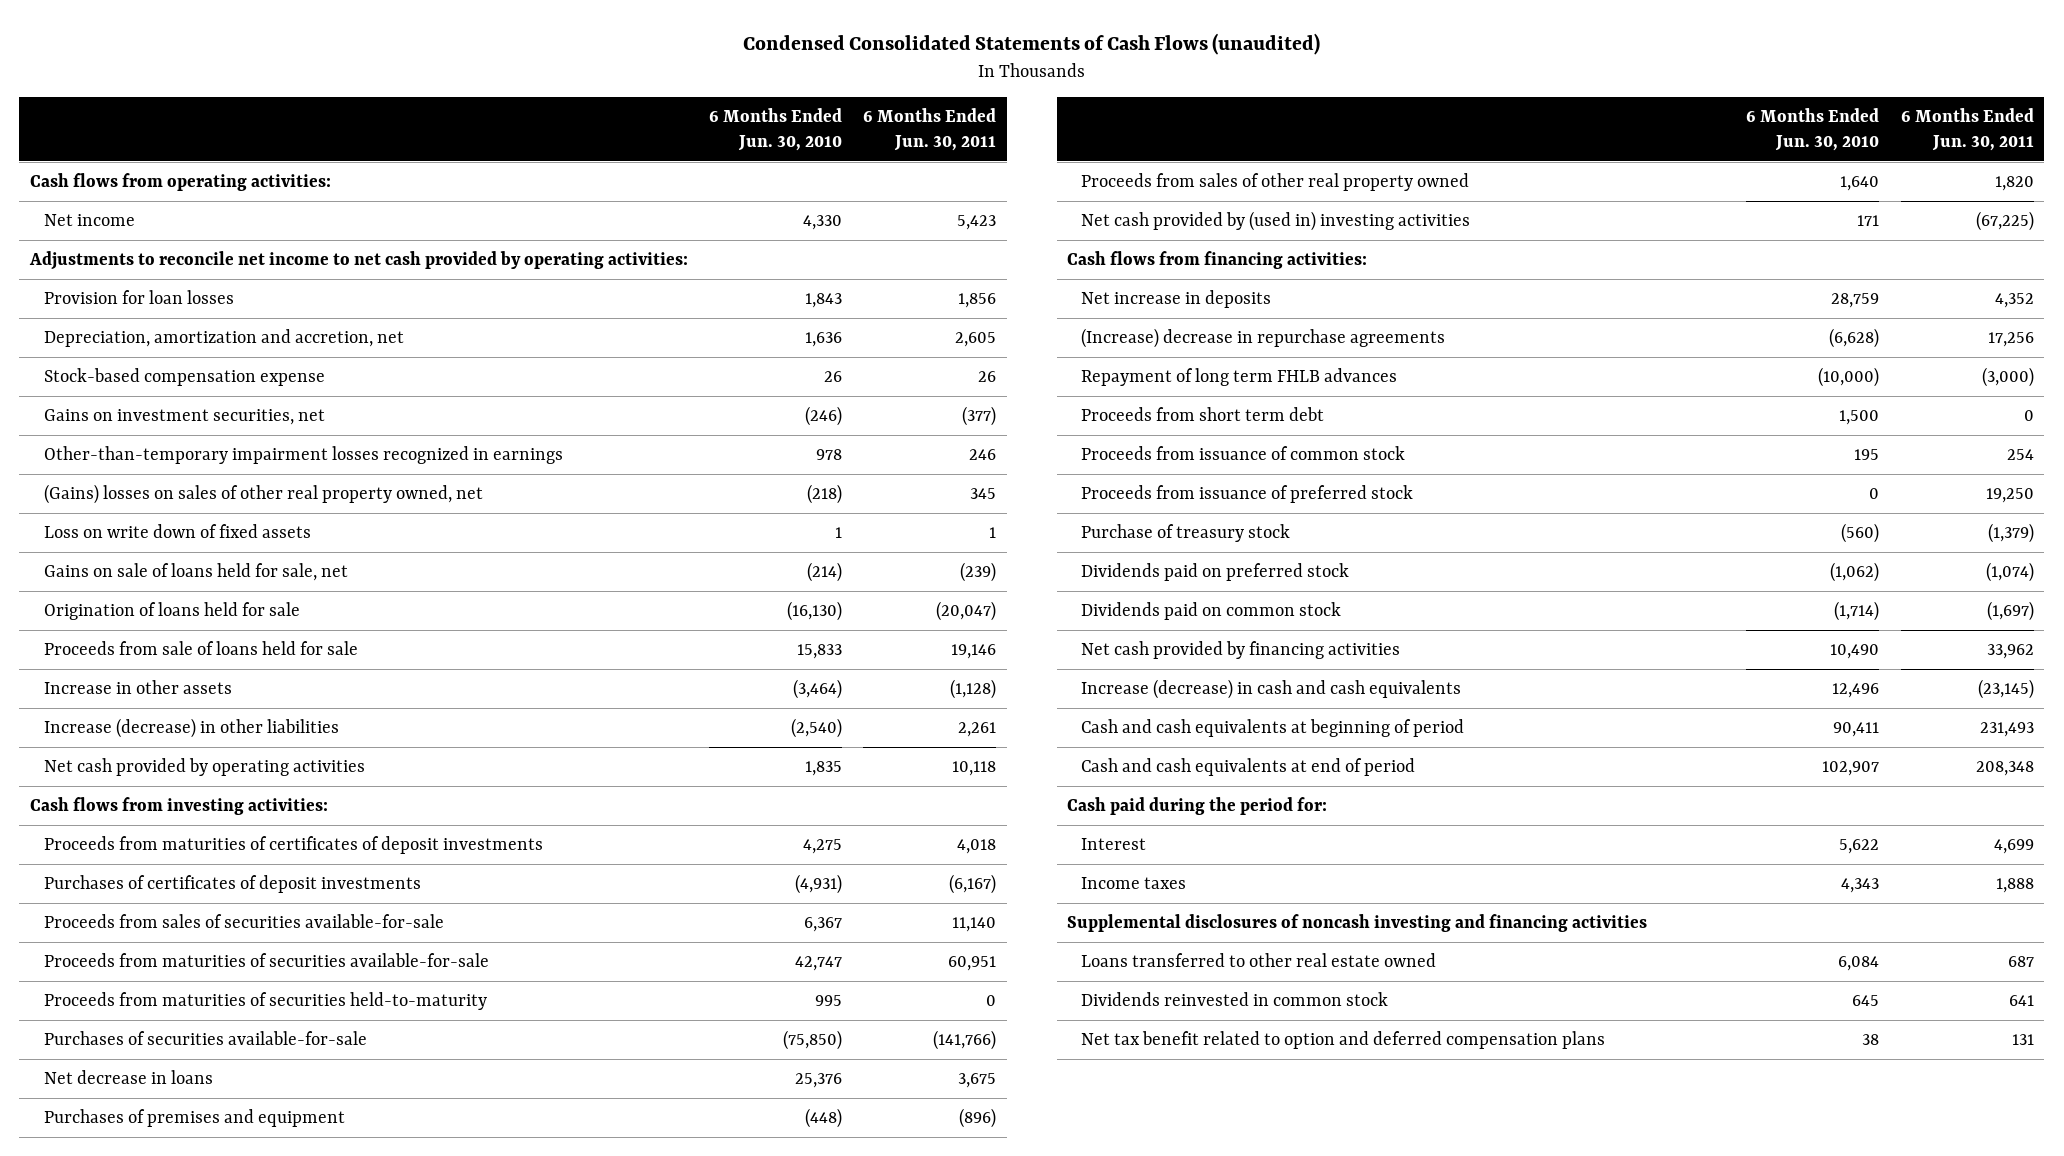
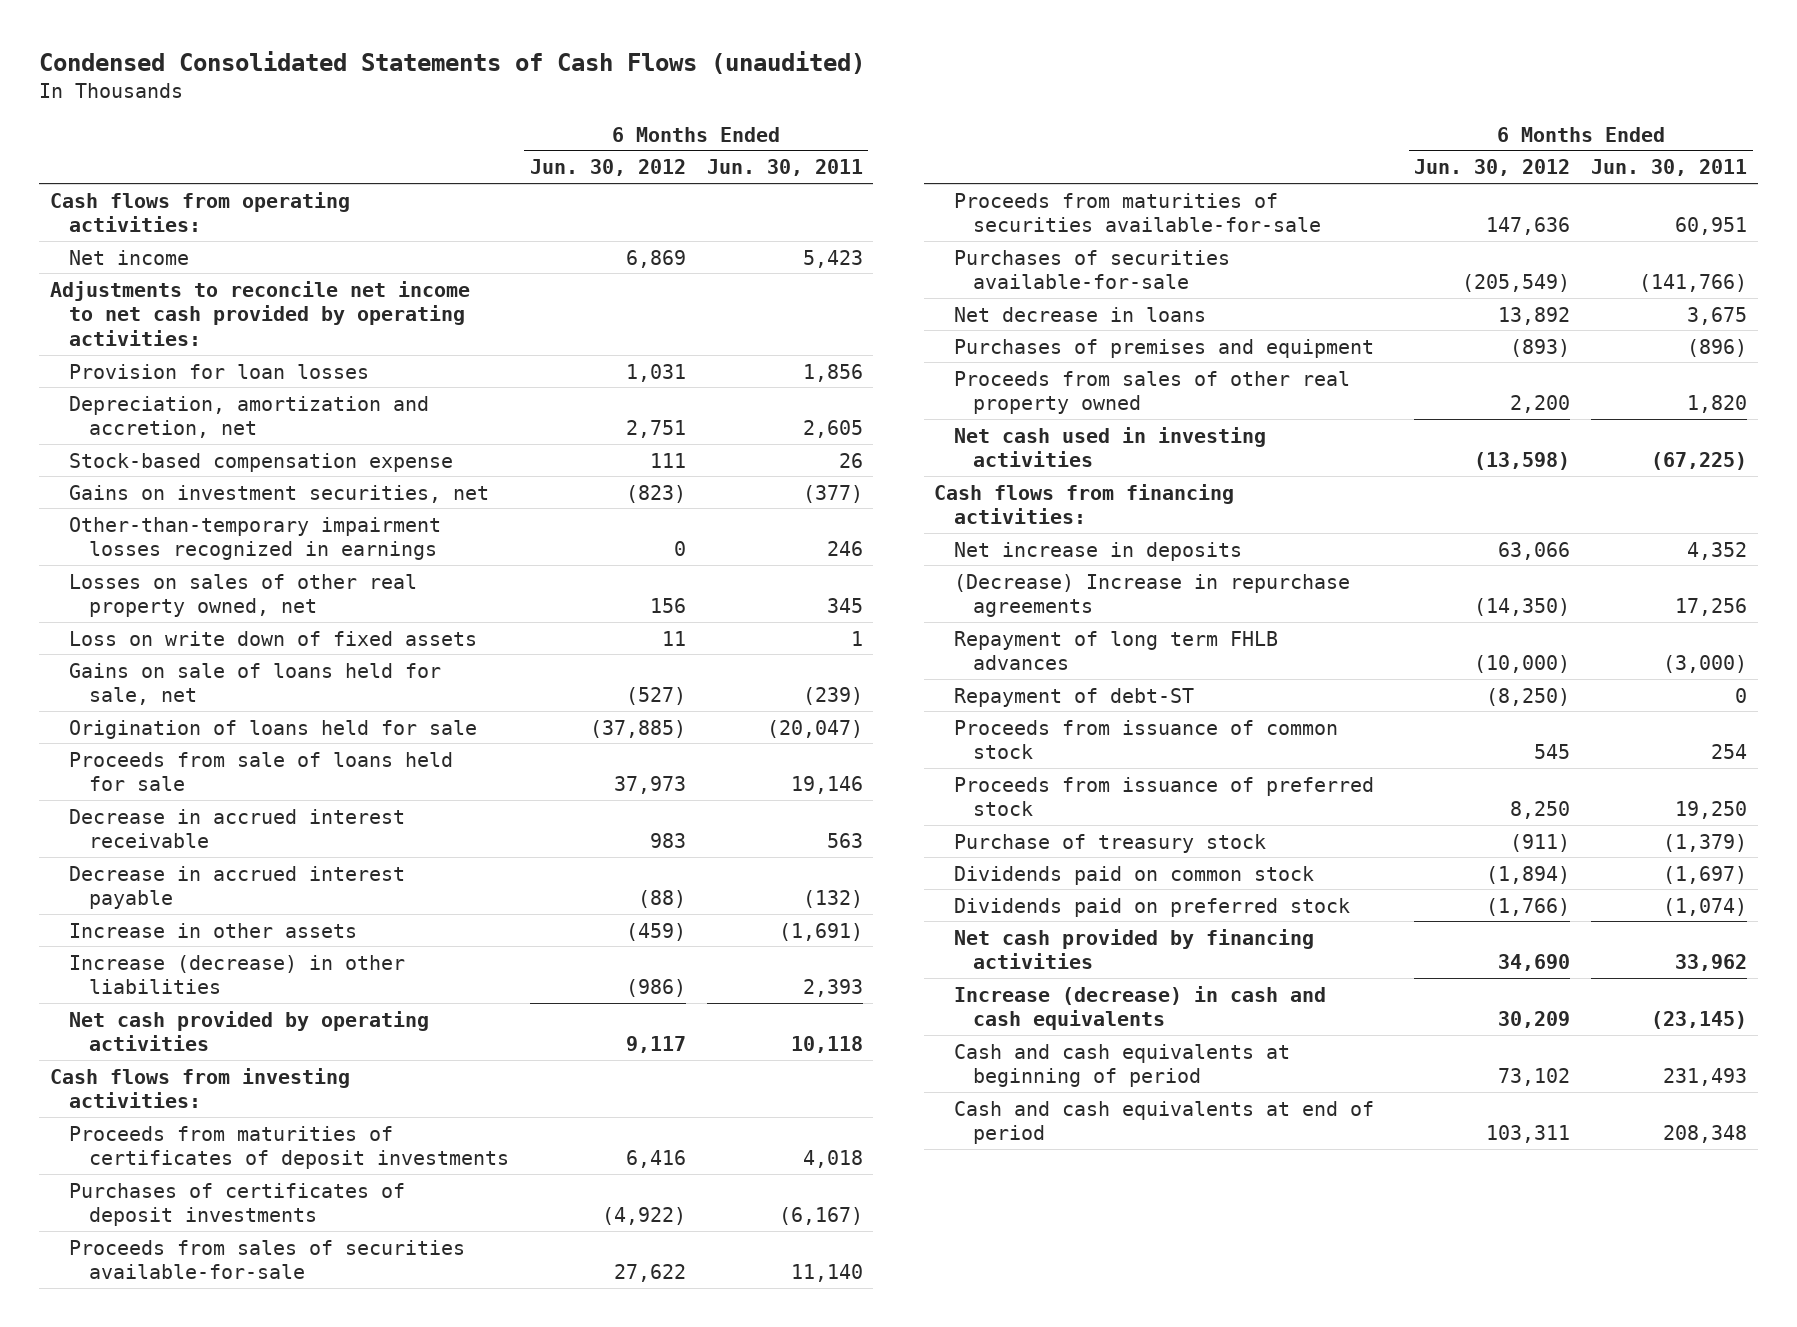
[709,107,843,151] 6 Months Ended Jun. 30, 2010 -> none
none -> [529,159,686,177] Jun. 30, 2012
[43,483,483,504] (Gains) losses on sales of other real property owned, net -> [69,573,418,618] Losses on sales of other real property owned, net
none -> [69,808,406,849] Decrease in accrued interest receivable
none -> [69,865,406,910] Decrease in accrued interest payable
[950,678,997,699] (1,128) -> [778,922,863,941] (1,691)
[958,721,997,737] 2,261 -> [802,979,863,998] 2,393
[43,991,487,1010] Proceeds from maturities of securities held-to-maturity -> none
[1081,210,1471,231] Net cash provided by (used in) investing activities -> [953,426,1266,468] Net cash used in investing activities
[1081,327,1446,348] (Increase) decrease in repurchase agreements -> [953,573,1350,618] (Decrease) Increase in repurchase agreements
[1081,406,1325,421] Proceeds from short term debt -> none
none -> [953,687,1194,707] Repayment of debt-ST
[1081,562,1350,581] Dividends paid on preferred stock -> [953,897,1350,917] Dividends paid on preferred stock
[1067,796,1328,815] Cash paid during the period for: -> none
[1081,837,1147,850] Interest -> none
[1081,876,1187,889] Income taxes -> none
[1067,913,1648,932] Supplemental disclosures of noncash investing and financing activities -> none
[1081,952,1437,967] Loans transferred to other real estate owned -> none
[1081,991,1389,1006] Dividends reinvested in common stock -> none
[1081,1030,1606,1049] Net tax benefit related to option and deferred compensation plans -> none

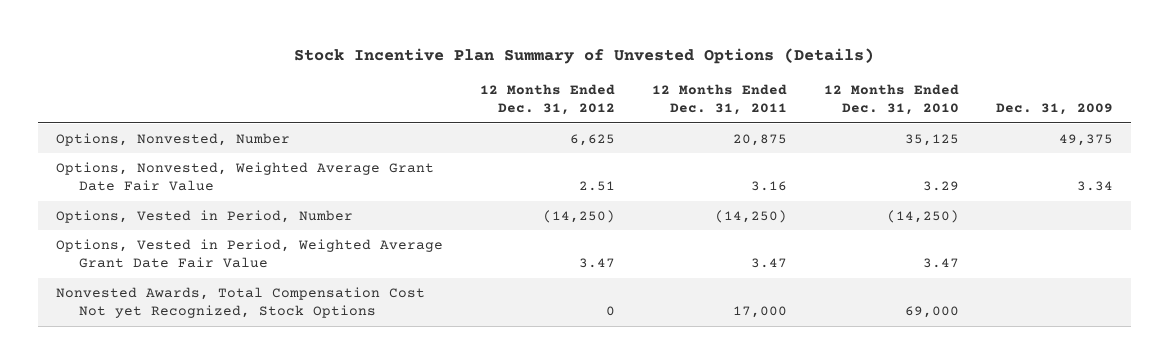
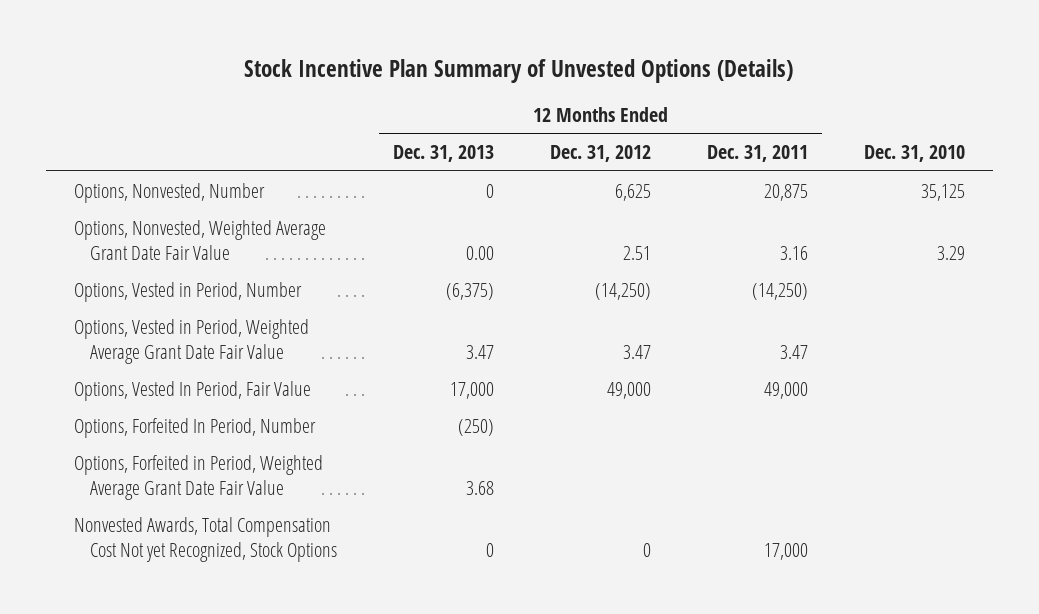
[823,83,959,116] 12 Months Ended Dec. 31, 2010 -> none
[995,103,1113,116] Dec. 31, 2009 -> none
none -> [393,145,495,163] Dec. 31, 2013
none -> [864,145,966,163] Dec. 31, 2010
none -> [73,380,311,401] Options, Vested In Period, Fair Value
none -> [73,417,316,438] Options, Forfeited In Period, Number
none -> [73,454,323,500] Options, Forfeited in Period, Weighted Average Grant Date Fair Value

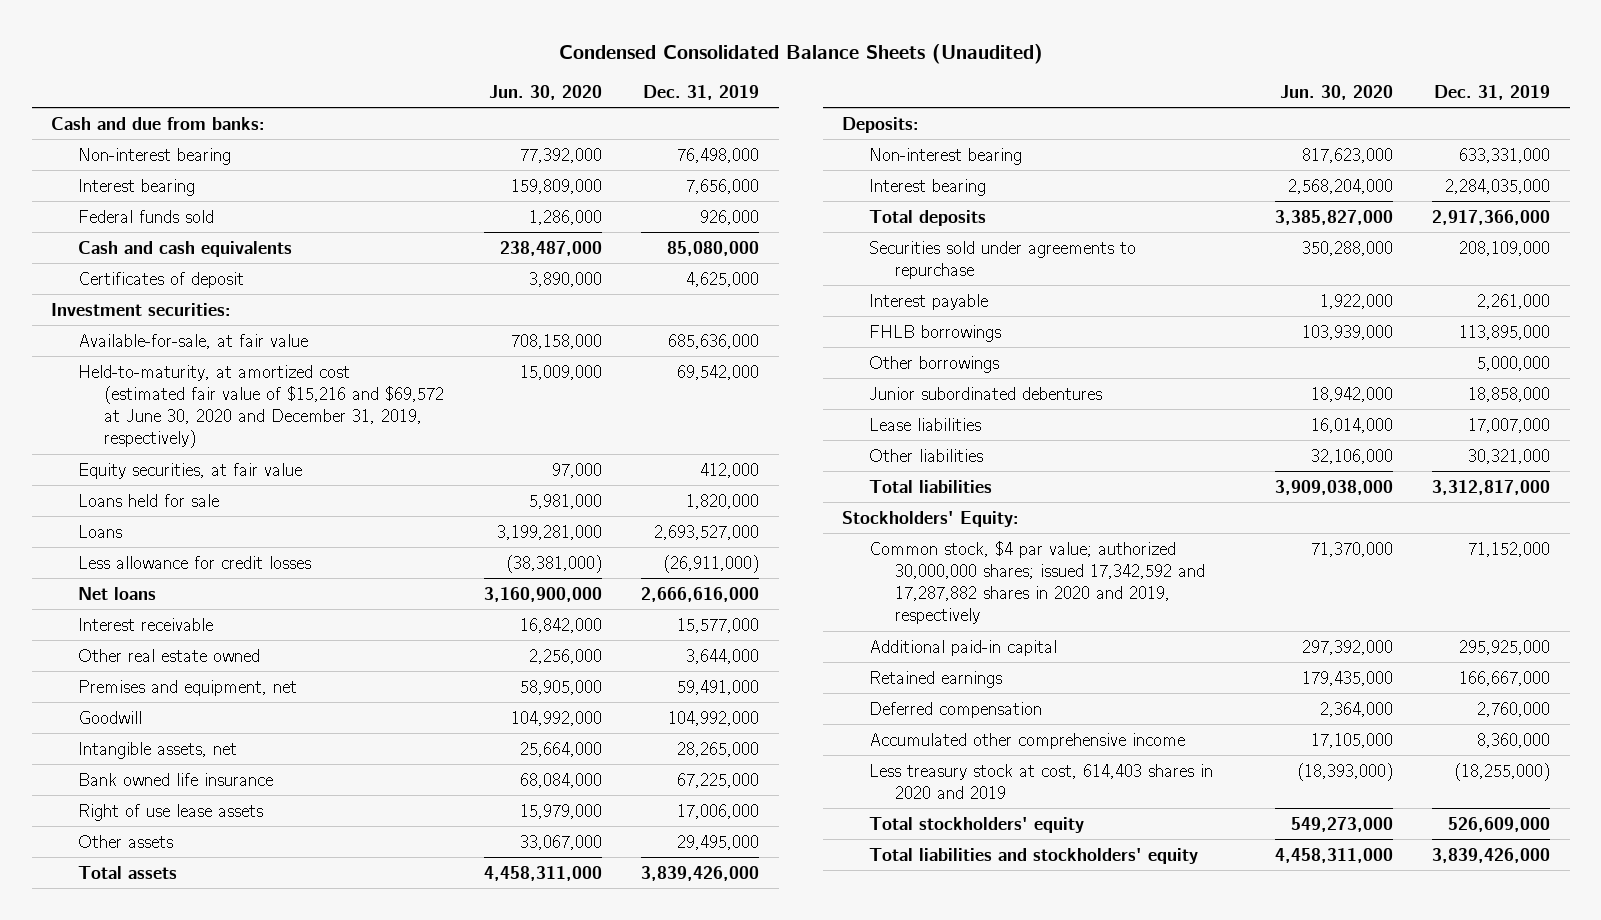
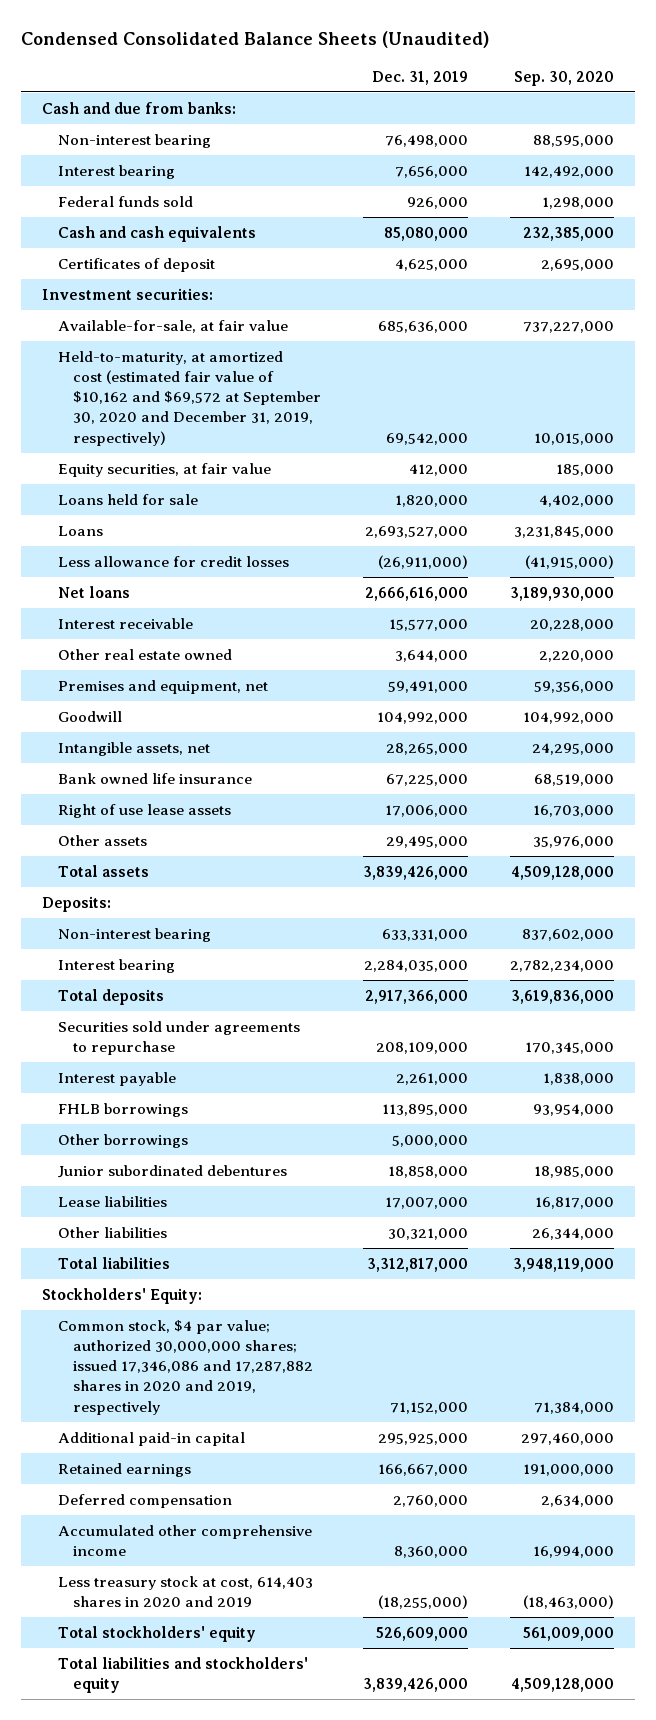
[488,84,602,100] Jun. 30, 2020 -> none
none -> [514,70,615,86] Sep. 30, 2020
[77,364,445,449] Held-to-maturity, at amortized cost (estimated fair value of $15,216 and $69,572 at June 30, 2020 and December 31, 2019, respectively) -> [57,350,322,446] Held-to-maturity, at amortized cost (estimated fair value of $10,162 and $69,572 at September 30, 2020 and December 31, 2019, respectively)
[868,540,1206,625] Common stock, $4 par value; authorized 30,000,000 shares; issued 17,342,592 and 17,287,882 shares in 2020 and 2019, respectively -> [57,1319,314,1415] Common stock, $4 par value; authorized 30,000,000 shares; issued 17,346,086 and 17,287,882 shares in 2020 and 2019, respectively

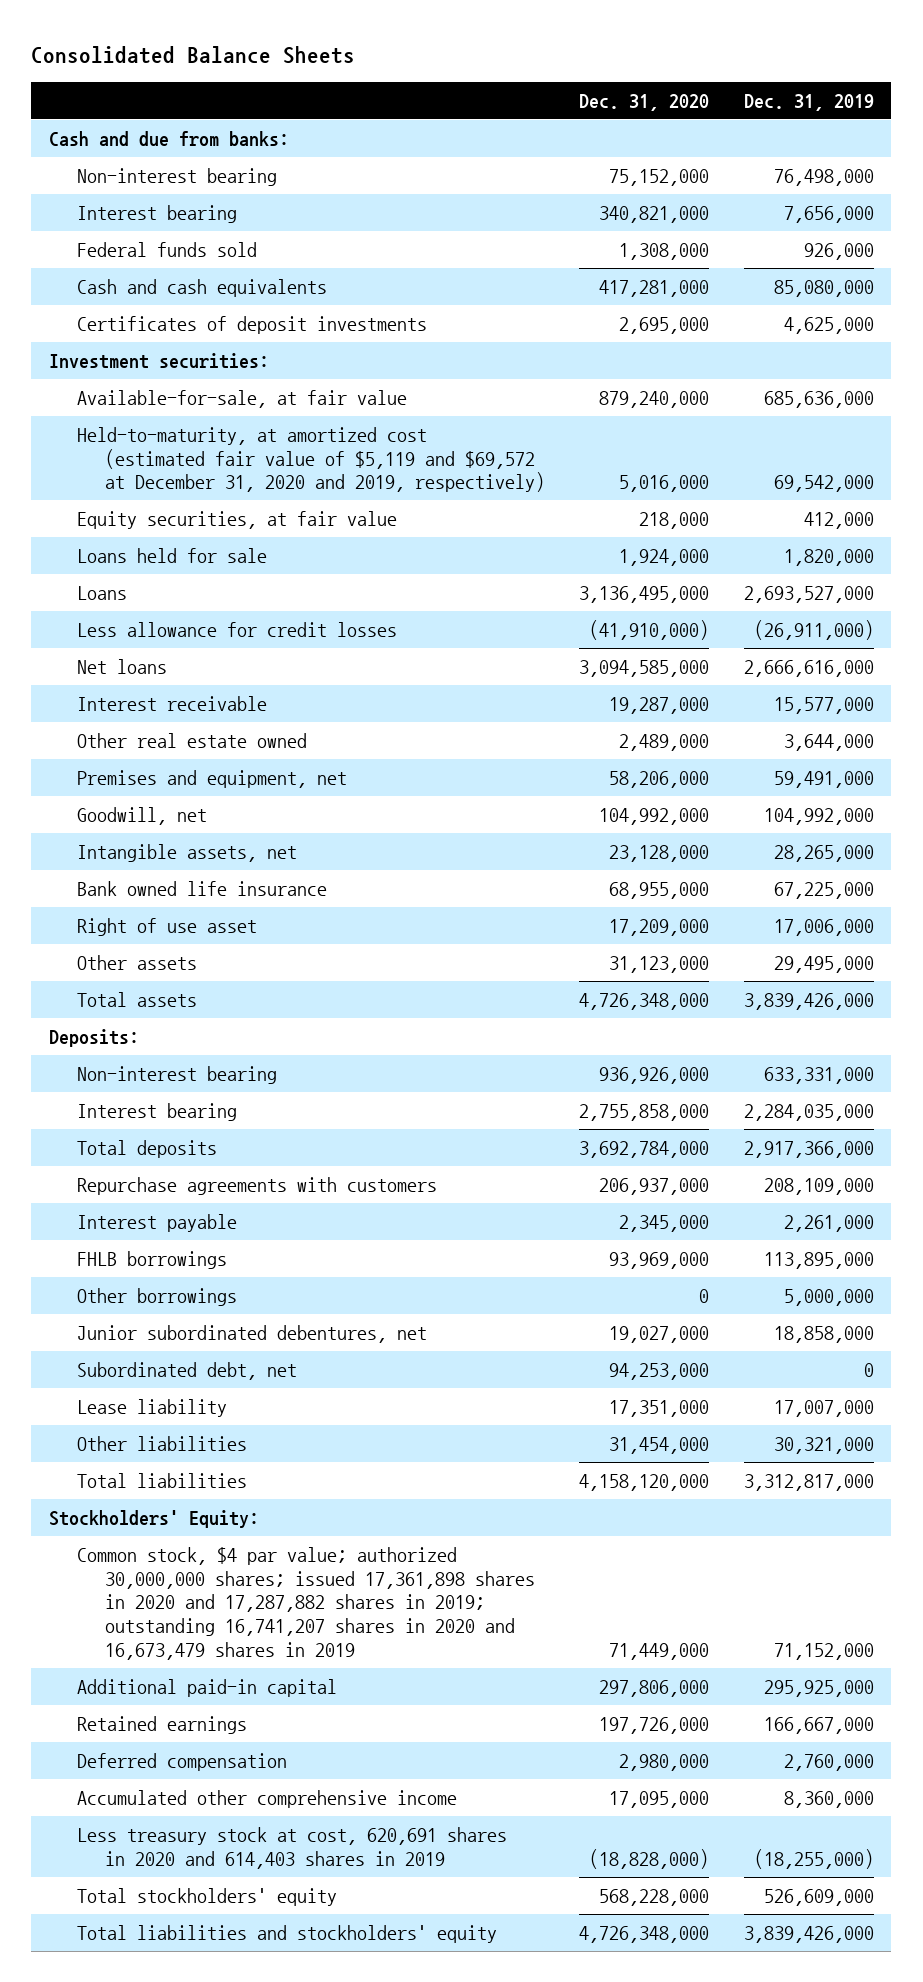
[20,31,489,49] Condensed Consolidated Balance Sheets (Unaudited) -> [31,46,356,65] Consolidated Balance Sheets
[514,70,615,86] Sep. 30, 2020 -> none
none -> [579,93,710,111] Dec. 31, 2020
[57,257,215,272] Certificates of deposit -> [76,315,427,334] Certificates of deposit investments
[57,350,322,446] Held-to-maturity, at amortized cost (estimated fair value of $10,162 and $69,572 at September 30, 2020 and December 31, 2019, respectively) -> [76,426,545,493] Held-to-maturity, at amortized cost (estimated fair value of $5,119 and $69,572 at December 31, 2020 and 2019, respectively)
[57,710,122,722] Goodwill -> [76,806,207,825] Goodwill, net
[57,803,231,818] Right of use lease assets -> [76,917,257,936] Right of use asset
[57,1020,300,1056] Securities sold under agreements to repurchase -> [76,1176,437,1195] Repurchase agreements with customers
[57,1164,287,1178] Junior subordinated debentures -> [76,1324,427,1343] Junior subordinated debentures, net
none -> [76,1361,297,1380] Subordinated debt, net
[57,1195,167,1207] Lease liabilities -> [76,1398,227,1417] Lease liability
[57,1319,314,1415] Common stock, $4 par value; authorized 30,000,000 shares; issued 17,346,086 and 17,287,882 shares in 2020 and 2019, respectively -> [76,1546,535,1660] Common stock, $4 par value; authorized 30,000,000 shares; issued 17,361,898 shares in 2020 and 17,287,882 shares in 2019; outstanding 16,741,207 shares in 2020 and 16,673,479 shares in 2019
[57,1575,313,1608] Less treasury stock at cost, 614,403 shares in 2020 and 2019 -> [76,1826,507,1869] Less treasury stock at cost, 620,691 shares in 2020 and 614,403 shares in 2019

